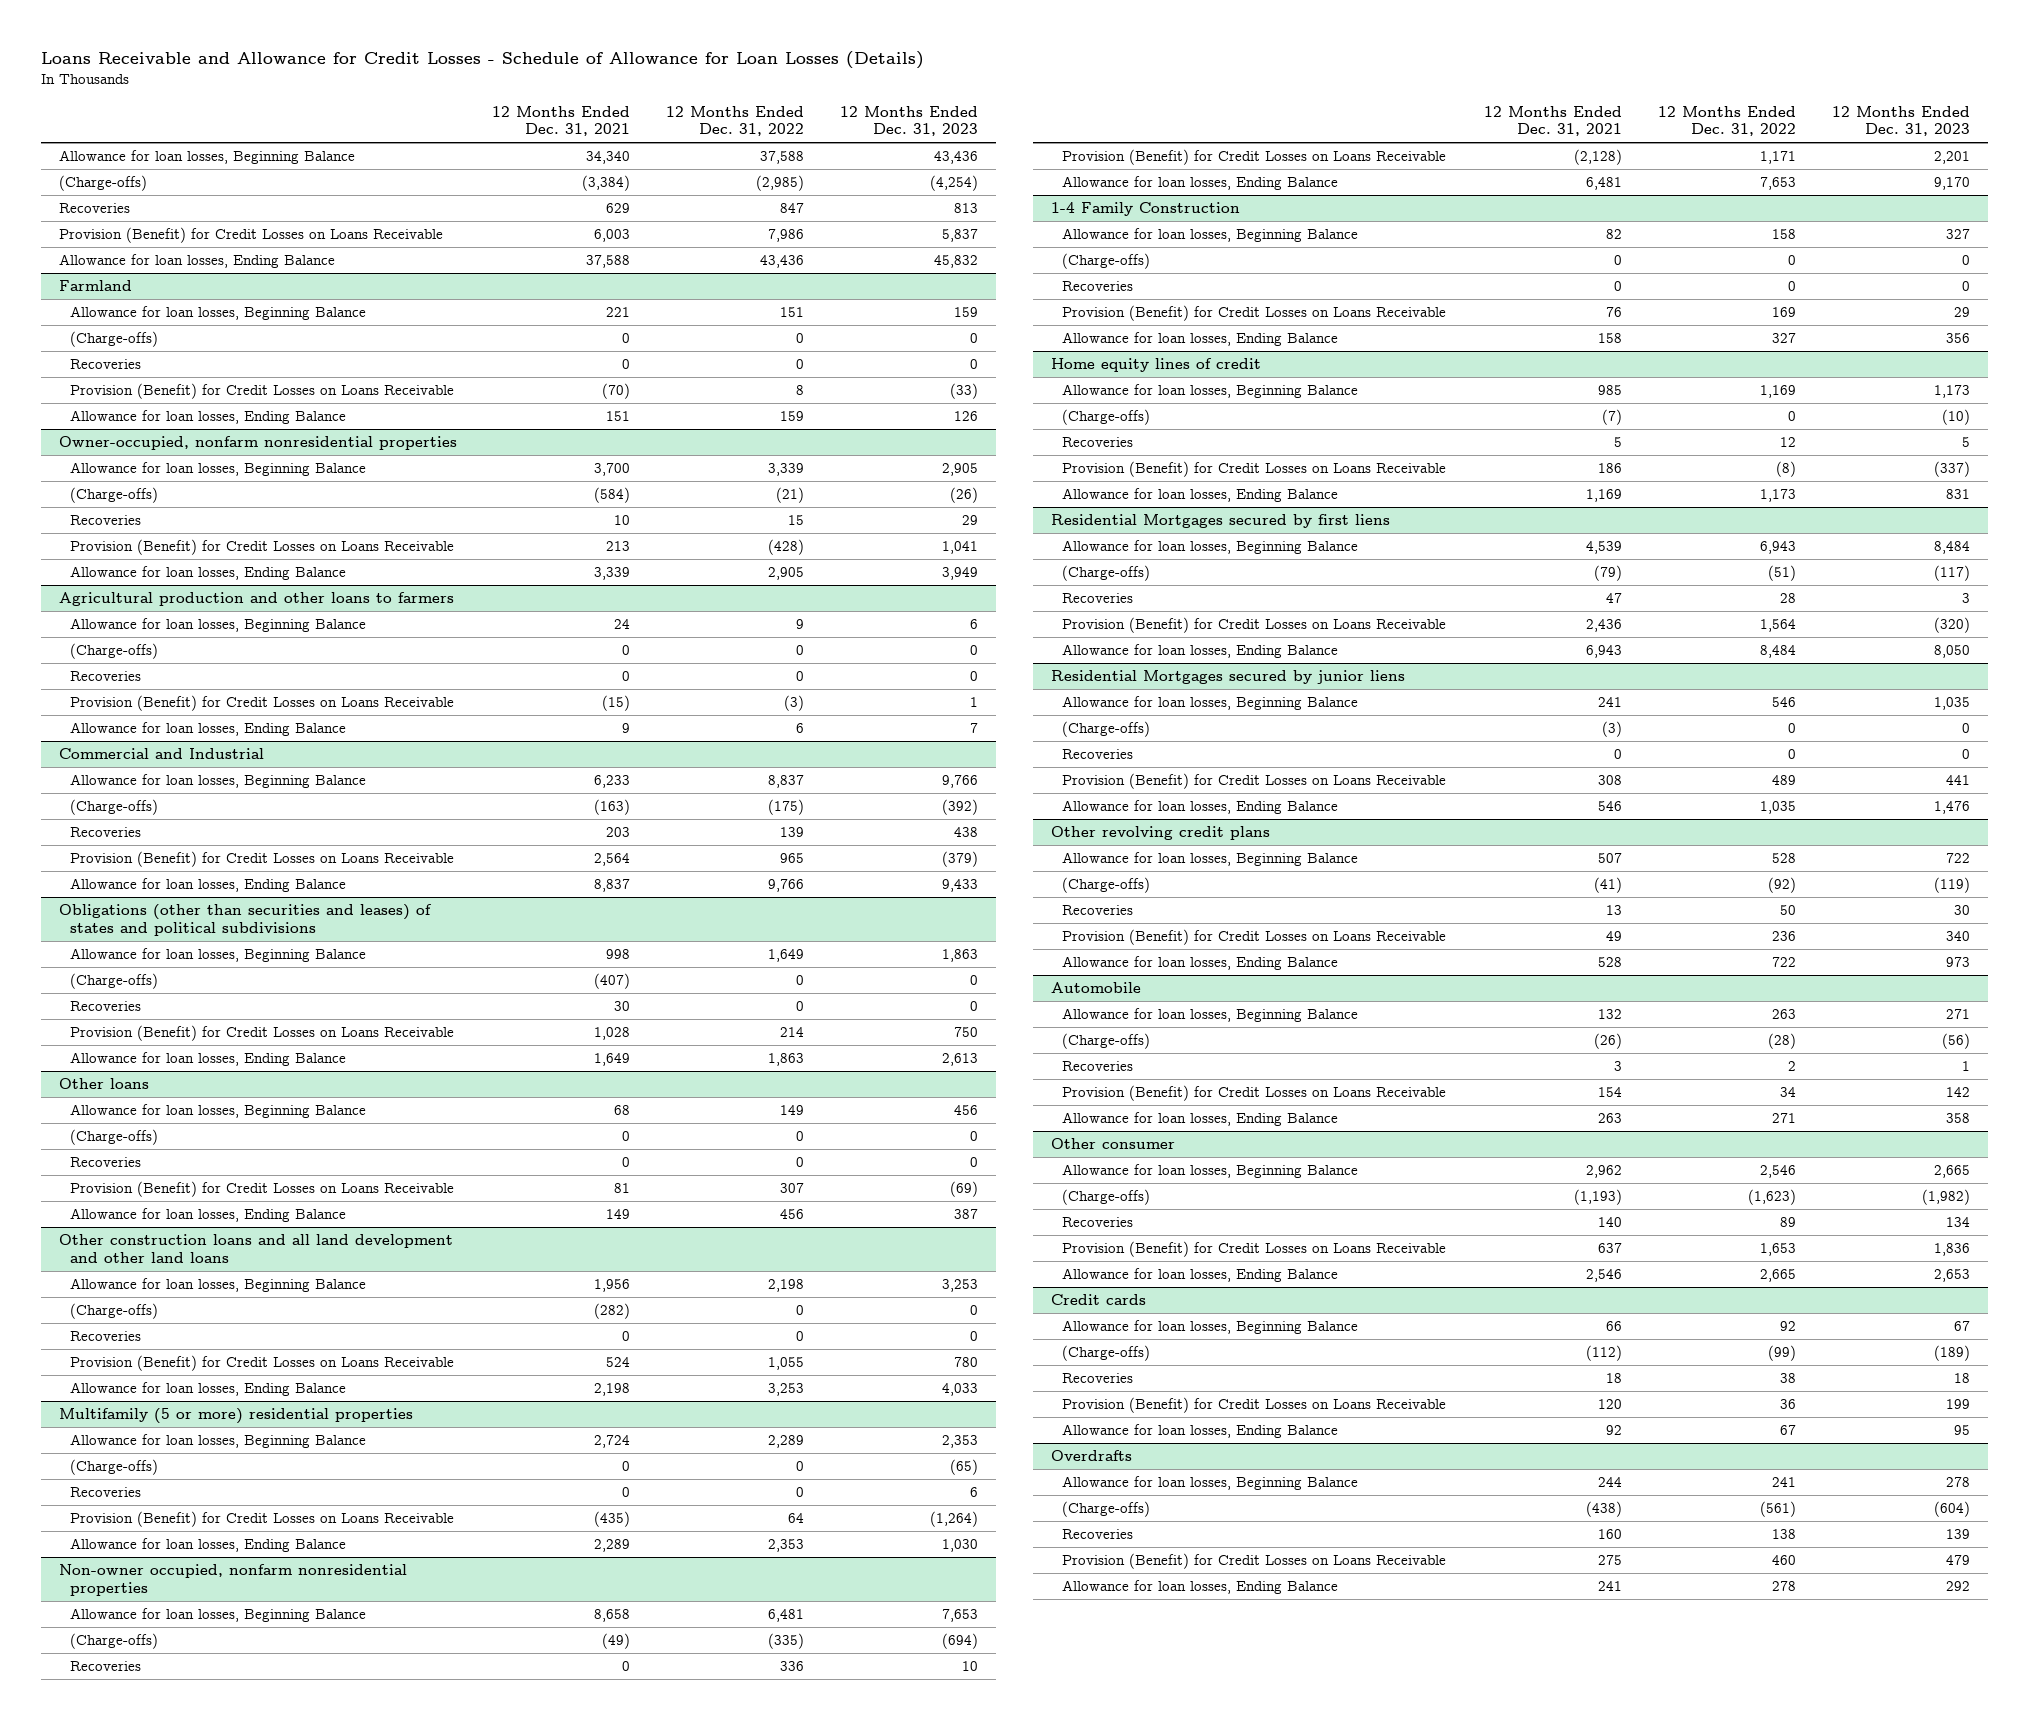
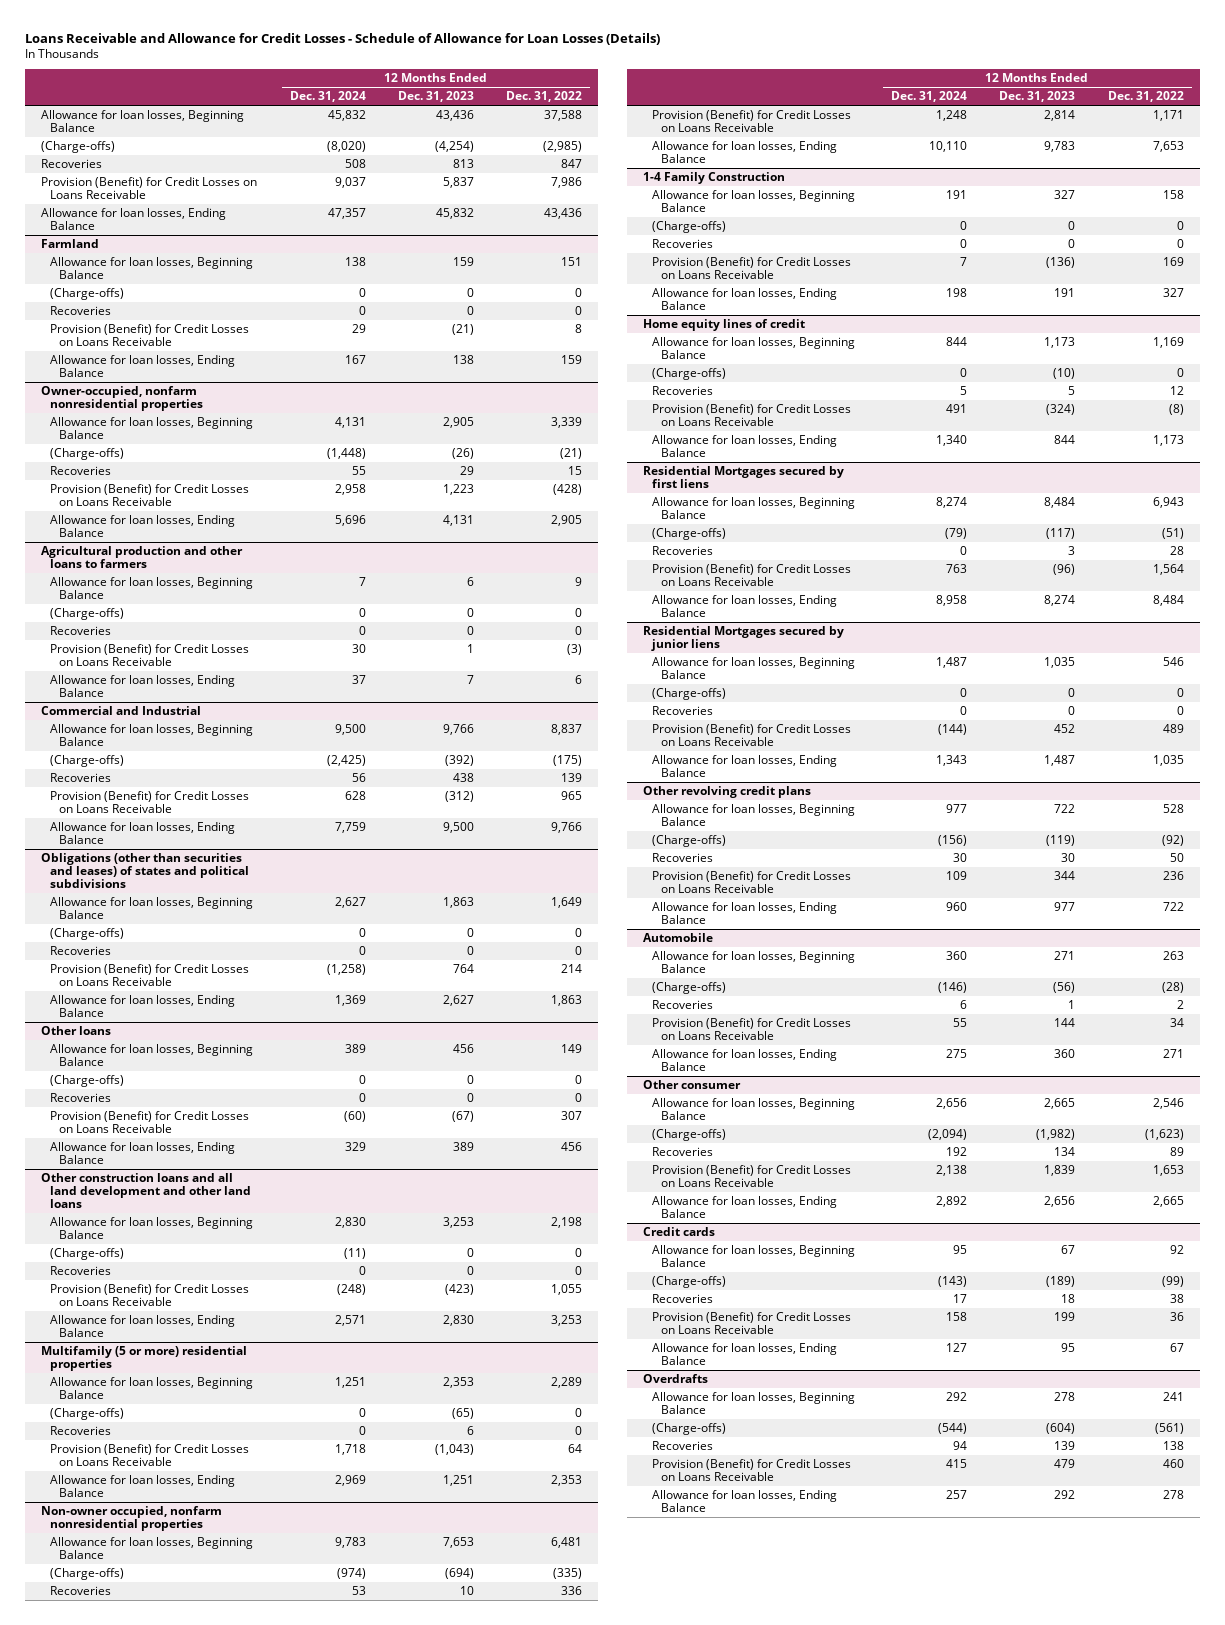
[492,105,631,137] 12 Months Ended Dec. 31, 2021 -> none
none -> [289,91,366,103] Dec. 31, 2024
[949,383,978,400] (33) -> [451,323,474,335] (21)
[953,411,978,422] 126 -> [452,354,474,364] 138
[941,541,978,555] 1,041 -> [442,483,474,495] 1,223
[941,567,978,581] 3,949 -> [442,514,474,526] 4,131
[941,851,978,868] (379) -> [444,790,474,802] (312)
[941,879,978,893] 9,433 -> [442,821,474,833] 9,500
[953,1027,978,1038] 750 -> [452,963,474,973] 764
[941,1053,978,1067] 2,613 -> [442,994,474,1006] 2,627
[949,1181,978,1198] (69) -> [451,1110,474,1122] (67)
[953,1209,978,1220] 387 -> [452,1141,474,1151] 389
[953,1357,978,1368] 780 -> [444,1283,474,1295] (423)
[941,1383,978,1397] 4,033 -> [442,1314,474,1326] 2,830
[929,1511,978,1528] (1,264) -> [434,1443,474,1455] (1,043)
[941,1539,978,1553] 1,030 -> [442,1474,474,1486] 1,251
[1934,151,1971,165] 2,201 -> [1044,109,1076,121] 2,814
[1934,177,1971,191] 9,170 -> [1044,140,1076,152] 9,783
[1954,307,1971,318] 29 -> [1046,256,1076,268] (136)
[1946,333,1971,344] 356 -> [1054,287,1076,297] 191
[1934,461,1971,478] (337) -> [1046,403,1076,415] (324)
[1946,489,1971,500] 831 -> [1054,434,1076,444] 844
[1934,617,1971,634] (320) -> [1053,563,1076,575] (96)
[1934,645,1971,659] 8,050 -> [1044,594,1076,606] 8,274
[1946,775,1971,786] 441 -> [1054,723,1076,733] 452
[1934,801,1971,815] 1,476 -> [1044,754,1076,766] 1,487
[1946,931,1971,942] 340 -> [1054,870,1076,880] 344
[1946,957,1971,968] 973 -> [1054,901,1076,911] 977
[1946,1087,1971,1098] 142 -> [1054,1017,1076,1027] 144
[1946,1113,1971,1124] 358 -> [1054,1048,1076,1058] 360
[1934,1243,1971,1257] 1,836 -> [1044,1164,1076,1176] 1,839
[1934,1269,1971,1283] 2,653 -> [1044,1195,1076,1207] 2,656

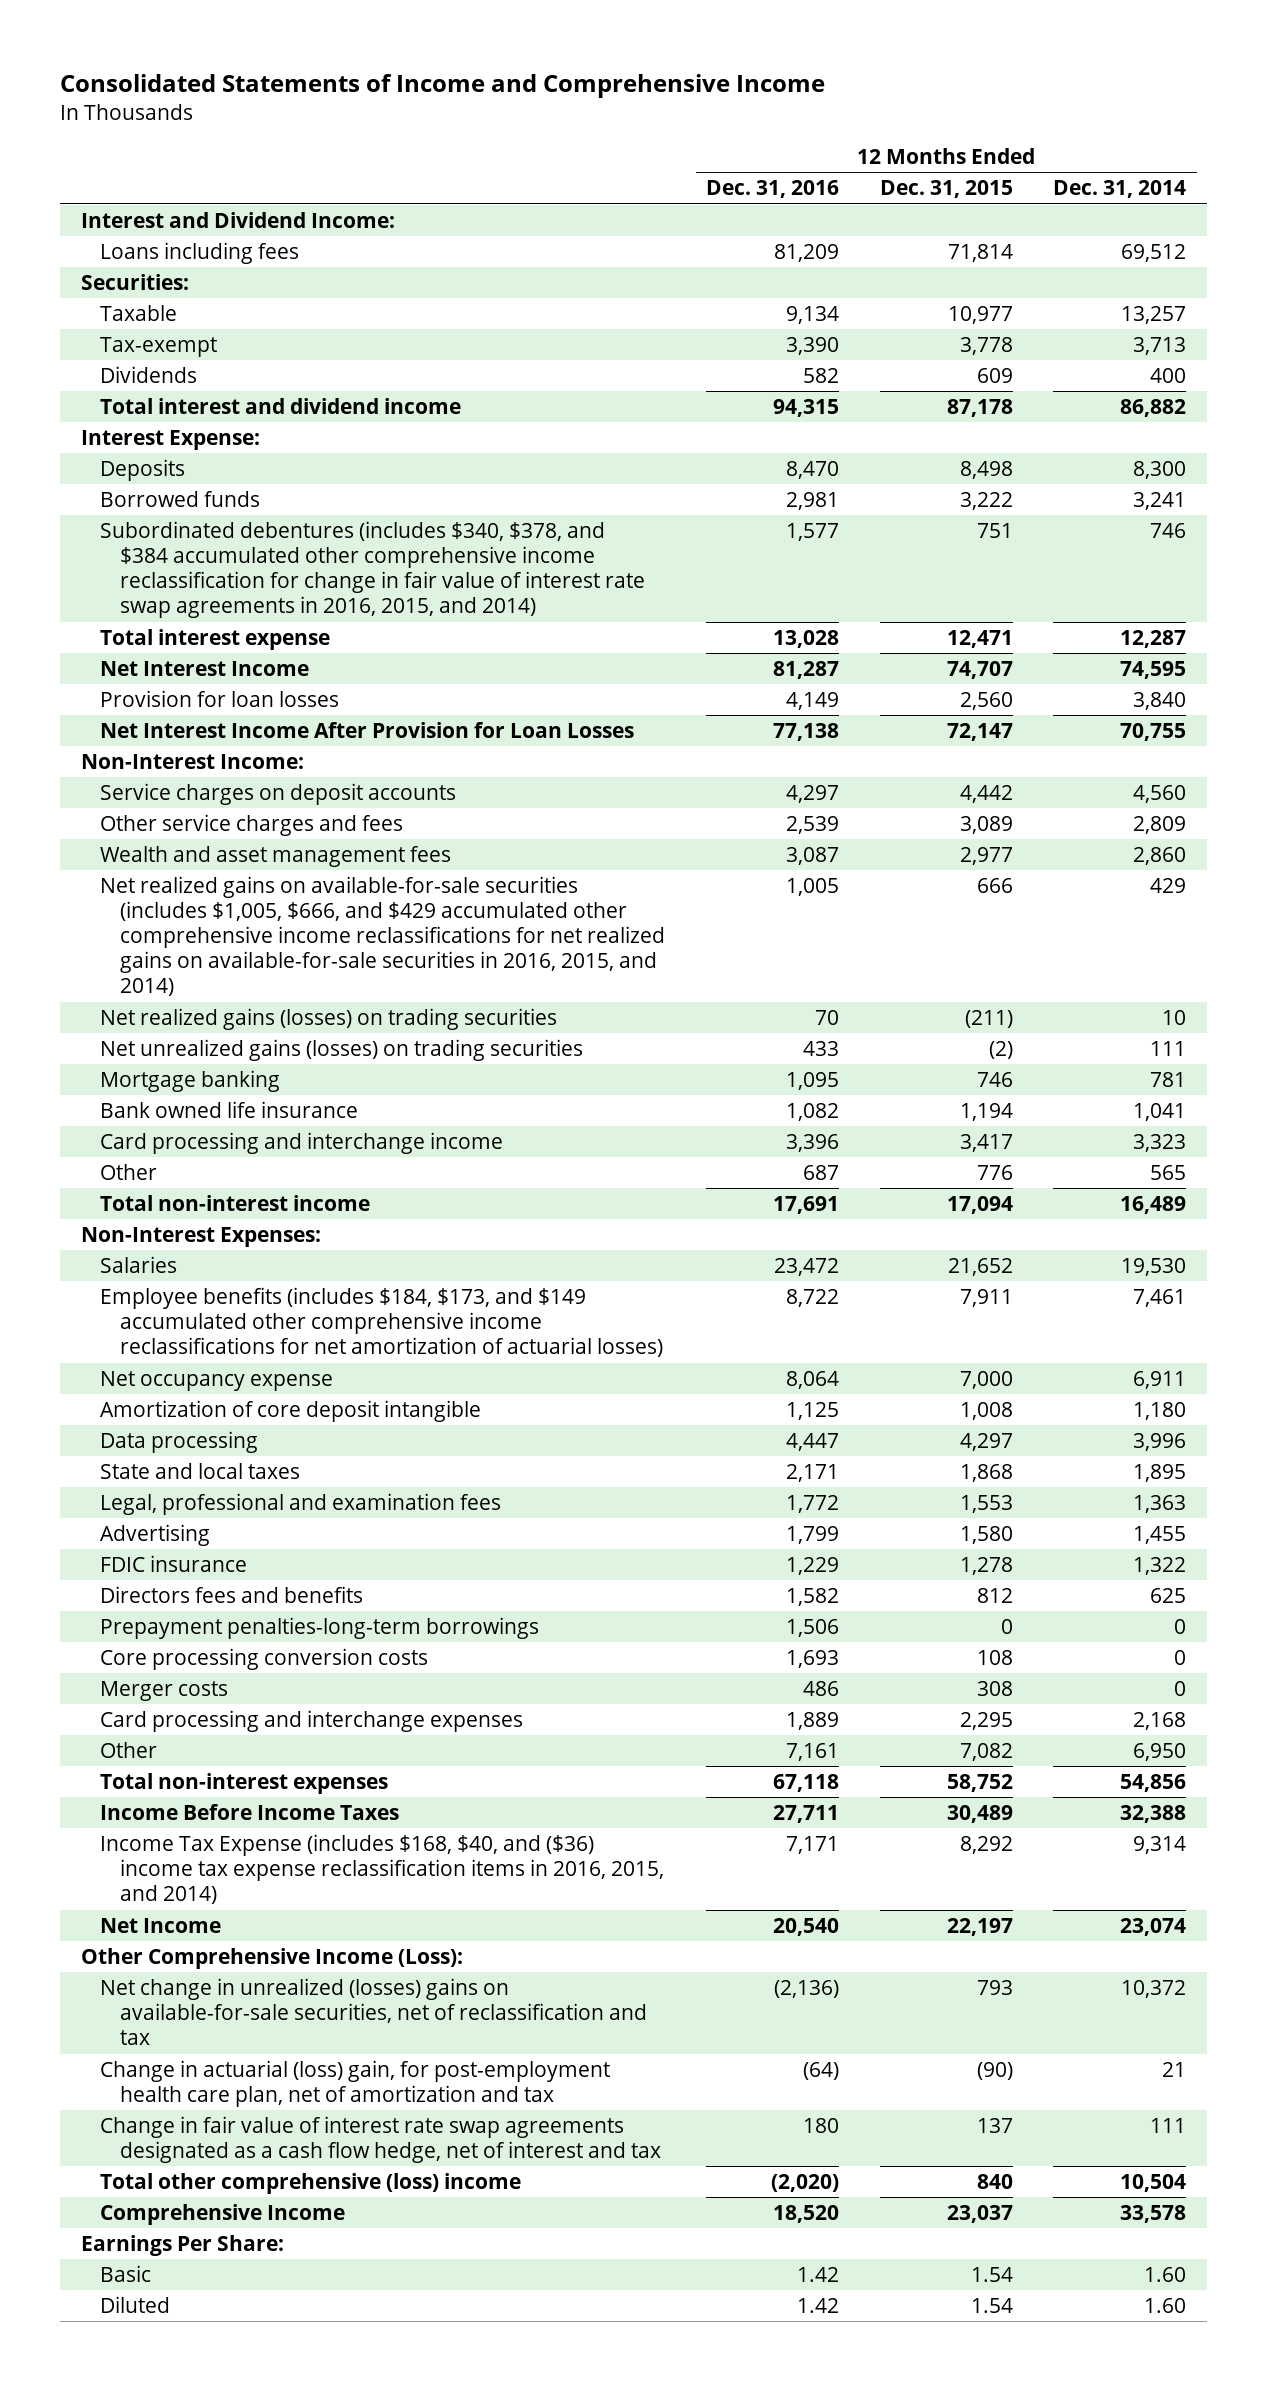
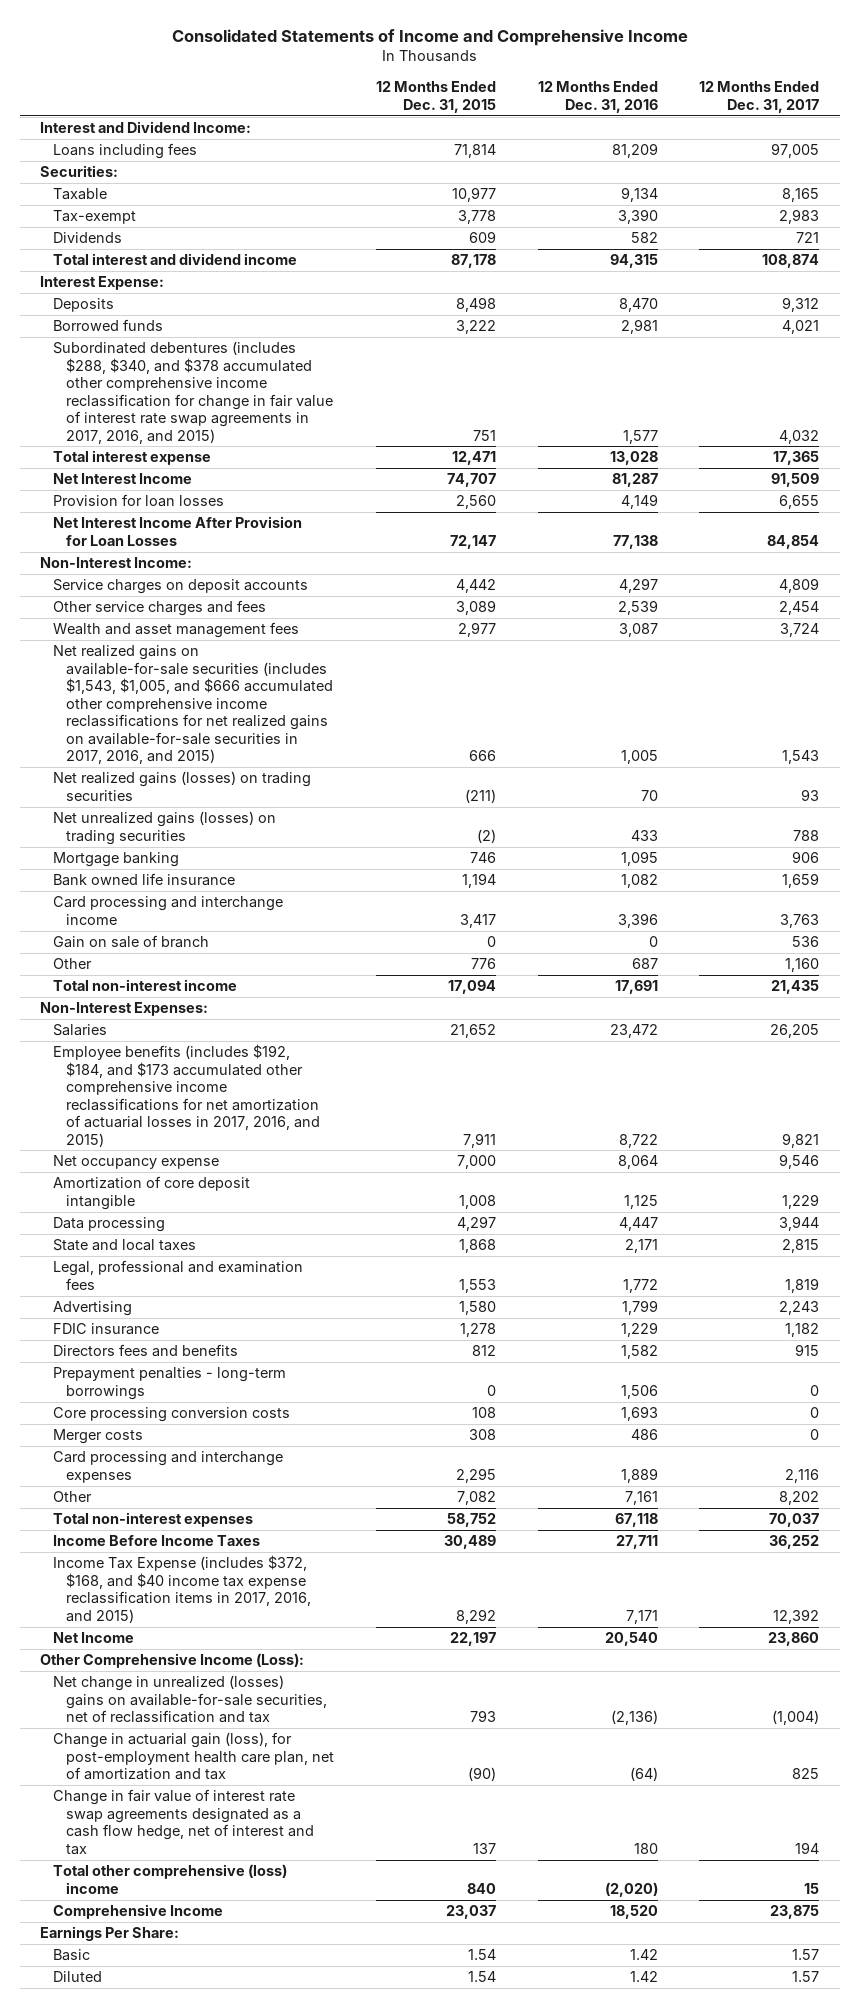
[1053,180,1187,199] Dec. 31, 2014 -> none
none -> [699,81,820,113] 12 Months Ended Dec. 31, 2017
[100,521,645,619] Subordinated debentures (includes $340, $378, and $384 accumulated other comprehensive income reclassification for change in fair value of interest rate swap agreements in 2016, 2015, and 2014) -> [53,341,334,444] Subordinated debentures (includes $288, $340, and $378 accumulated other comprehensive income reclassification for change in fair value of interest rate swap agreements in 2017, 2016, and 2015)
[100,876,665,997] Net realized gains on available-for-sale securities (includes $1,005, $666, and $429 accumulated other comprehensive income reclassifications for net realized gains on available-for-sale securities in 2016, 2015, and 2014) -> [53,645,334,764] Net realized gains on available-for-sale securities (includes $1,543, $1,005, and $666 accumulated other comprehensive income reclassifications for net realized gains on available-for-sale securities in 2017, 2016, and 2015)
none -> [53,935,210,949] Gain on sale of branch
[100,1287,663,1358] Employee benefits (includes $184, $173, and $149 accumulated other comprehensive income reclassifications for net amortization of actuarial losses) -> [53,1044,321,1147] Employee benefits (includes $192, $184, and $173 accumulated other comprehensive income reclassifications for net amortization of actuarial losses in 2017, 2016, and 2015)
[100,1617,540,1640] Prepayment penalties-long-term borrowings -> [53,1367,287,1400] Prepayment penalties - long-term borrowings
[100,1834,664,1905] Income Tax Expense (includes $168, $40, and ($36) income tax expense reclassification items in 2016, 2015, and 2014) -> [53,1555,312,1623] Income Tax Expense (includes $372, $168, and $40 income tax expense reclassification items in 2017, 2016, and 2015)
[100,2060,611,2108] Change in actuarial (loss) gain, for post-employment health care plan, net of amortization and tax -> [53,1732,335,1781] Change in actuarial gain (loss), for post-employment health care plan, net of amortization and tax

